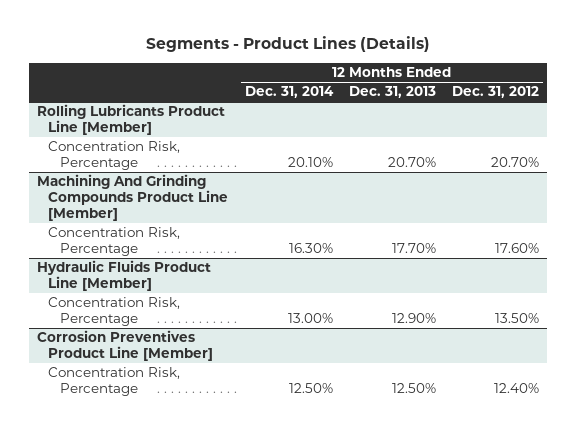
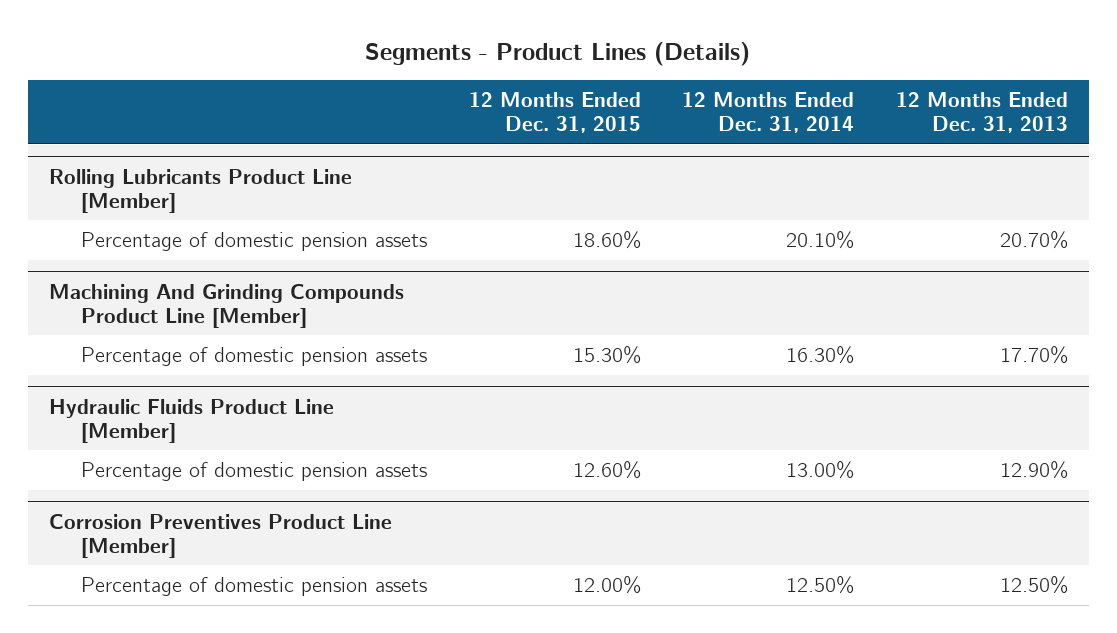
[452,86,540,99] Dec. 31, 2012 -> none
none -> [468,92,641,133] 12 Months Ended Dec. 31, 2015
[48,141,181,171] Concentration Risk, Percentage -> [80,231,427,251] Percentage of domestic pension assets
[48,227,181,257] Concentration Risk, Percentage -> [80,346,427,366] Percentage of domestic pension assets
[48,297,181,327] Concentration Risk, Percentage -> [80,461,427,481] Percentage of domestic pension assets
[48,367,181,397] Concentration Risk, Percentage -> [80,576,427,596] Percentage of domestic pension assets

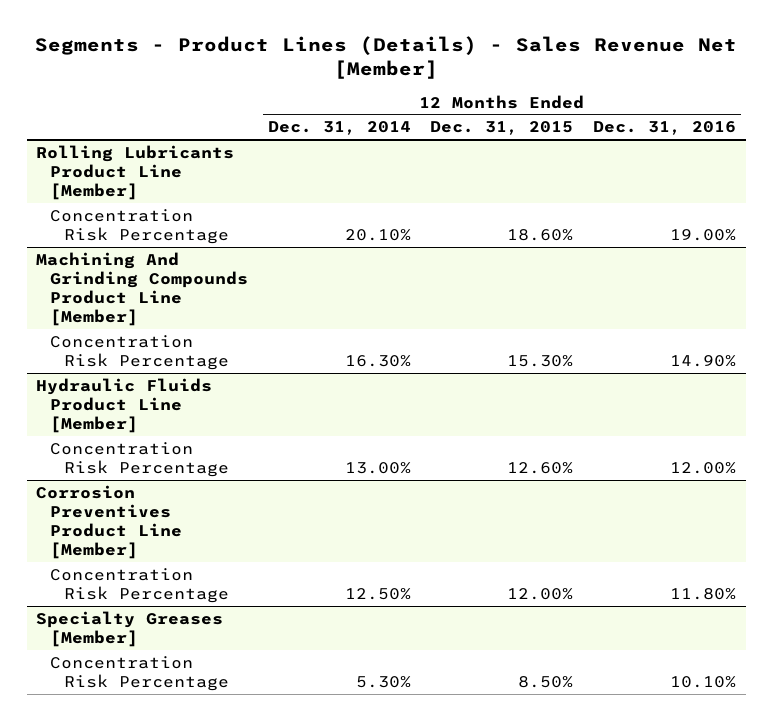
[365,41,751,66] Segments - Product Lines (Details) -> [35,35,738,79] Segments - Product Lines (Details) - Sales Revenue Net [Member]
[896,92,1069,133] 12 Months Ended Dec. 31, 2013 -> none
none -> [592,121,736,136] Dec. 31, 2016
[80,231,427,251] Percentage of domestic pension assets -> [50,208,229,244] Concentration Risk Percentage
[80,346,427,366] Percentage of domestic pension assets -> [50,334,229,370] Concentration Risk Percentage
[80,461,427,481] Percentage of domestic pension assets -> [50,441,229,477] Concentration Risk Percentage
[80,576,427,596] Percentage of domestic pension assets -> [50,567,229,603] Concentration Risk Percentage
none -> [36,610,224,647] Specialty Greases [Member]
none -> [50,655,229,691] Concentration Risk Percentage

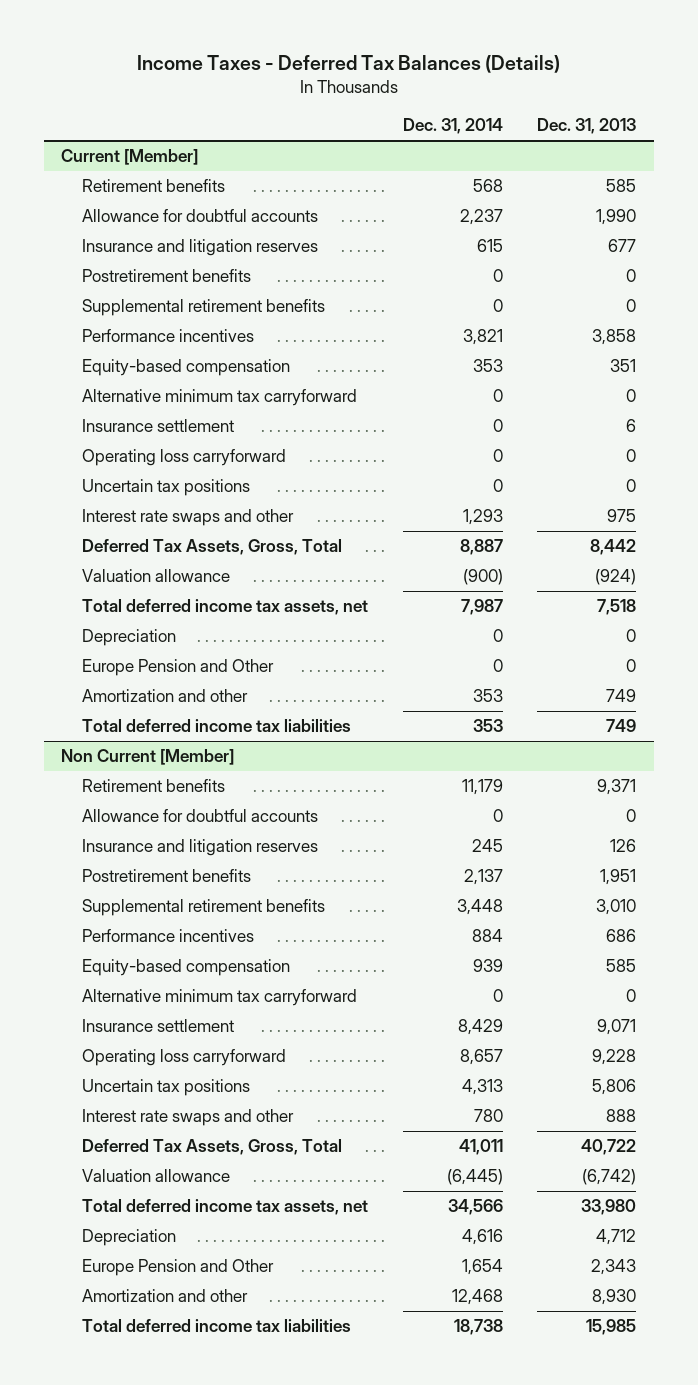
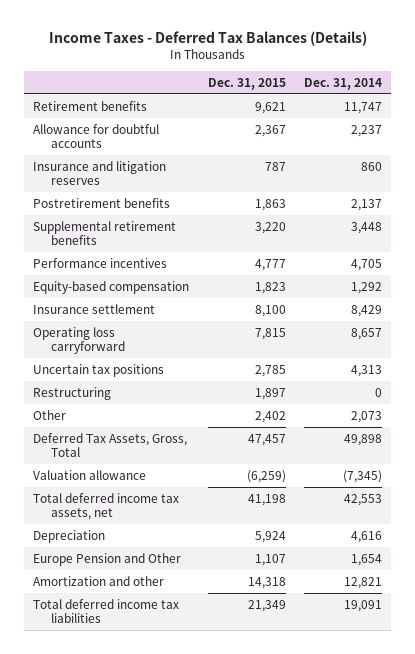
[537,118,637,135] Dec. 31, 2013 -> none
none -> [207,77,286,90] Dec. 31, 2015
[61,149,199,166] Current [Member] -> none
[472,179,503,193] 568 -> [343,101,382,114] 11,747
[81,269,251,283] Postretirement benefits -> none
[81,299,325,317] Supplemental retirement benefits -> none
[81,329,254,343] Performance incentives -> none
[81,359,290,377] Equity-based compensation -> none
[81,389,357,407] Alternative minimum tax carryforward -> none
[81,419,234,433] Insurance settlement -> none
[81,449,286,467] Operating loss carryforward -> none
[81,479,250,497] Uncertain tax positions -> none
[81,509,294,527] Interest rate swaps and other -> none
[81,539,342,556] Deferred Tax Assets, Gross, Total -> none
[81,569,230,583] Valuation allowance -> none
[81,599,368,616] Total deferred income tax assets, net -> none
[81,629,176,647] Depreciation -> none
[81,659,274,677] Europe Pension and Other -> none
[81,689,248,703] Amortization and other -> none
[81,719,351,733] Total deferred income tax liabilities -> none
[61,749,235,766] Non Current [Member] -> none
[81,779,225,793] Retirement benefits -> none
[81,809,318,823] Allowance for doubtful accounts -> none
[81,839,318,857] Insurance and litigation reserves -> none
[476,239,503,253] 615 -> [360,161,382,171] 860
[81,989,357,1007] Alternative minimum tax carryforward -> none
[471,929,503,943] 884 -> [350,258,382,271] 4,705
[472,959,503,973] 939 -> [350,281,382,294] 1,292
none -> [33,386,112,400] Restructuring
[81,1109,294,1127] Interest rate swaps and other -> [33,409,67,420] Other
[473,1109,503,1123] 780 -> [350,410,382,423] 2,073
[458,1139,503,1156] 41,011 -> [343,433,382,446] 49,898
[446,1169,503,1186] (6,445) -> [342,469,382,483] (7,345)
[447,1199,503,1216] 34,566 -> [343,493,382,506] 42,553
[451,1289,503,1306] 12,468 -> [343,576,382,589] 12,821
[453,1319,503,1336] 18,738 -> [343,599,382,612] 19,091

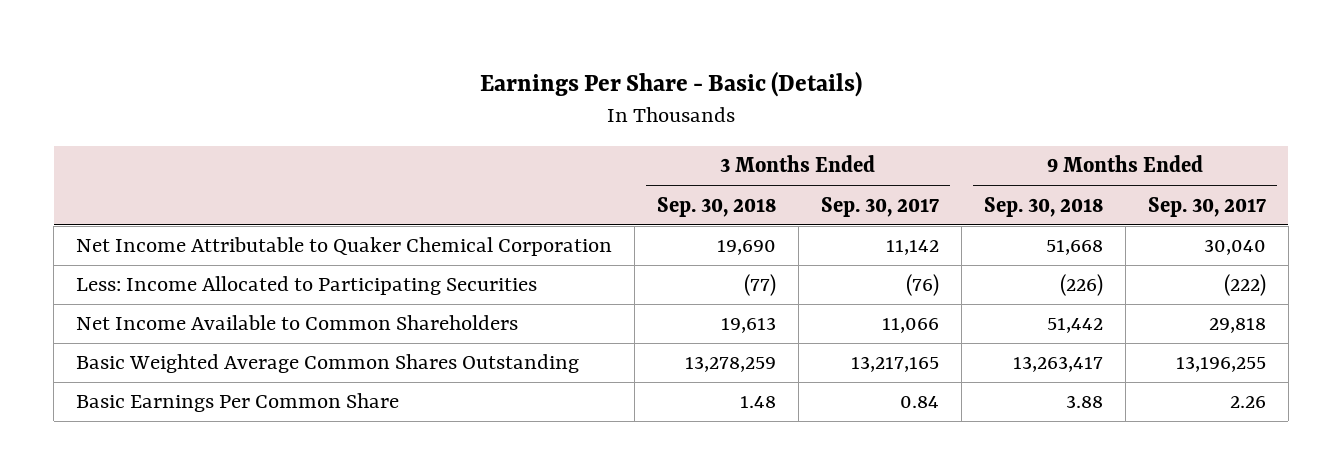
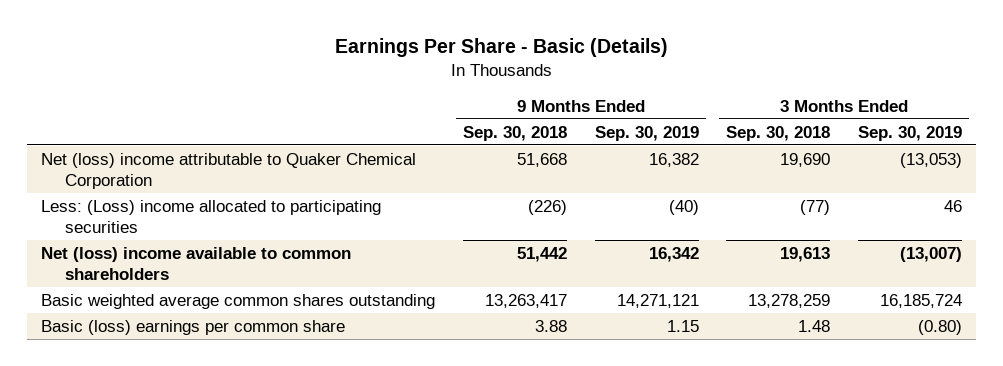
[821,196,940,217] Sep. 30, 2017 -> none
[1147,196,1266,217] Sep. 30, 2017 -> none
none -> [594,125,699,141] Sep. 30, 2019
none -> [858,125,963,141] Sep. 30, 2019
[76,237,613,257] Net Income Attributable to Quaker Chemical Corporation -> [40,152,416,190] Net (loss) income attributable to Quaker Chemical Corporation
[76,276,538,296] Less: Income Allocated to Participating Securities -> [40,199,381,234] Less: (Loss) income allocated to participating securities
[76,315,519,331] Net Income Available to Common Shareholders -> [40,246,351,281] Net (loss) income available to common shareholders
[76,354,580,374] Basic Weighted Average Common Shares Outstanding -> [40,293,435,309] Basic weighted average common shares outstanding
[76,393,400,413] Basic Earnings Per Common Share -> [40,319,345,335] Basic (loss) earnings per common share

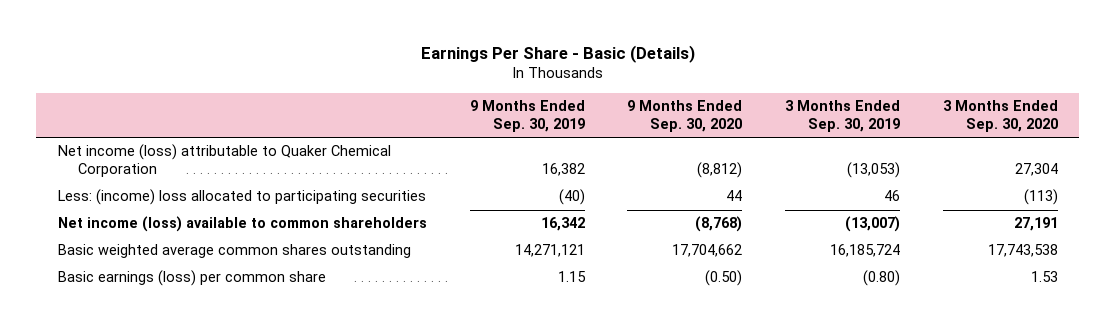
[462,125,567,141] Sep. 30, 2018 -> none
[726,125,831,141] Sep. 30, 2018 -> none
none -> [627,100,743,133] 9 Months Ended Sep. 30, 2020
none -> [942,100,1058,133] 3 Months Ended Sep. 30, 2020
[40,152,416,190] Net (loss) income attributable to Quaker Chemical Corporation -> [57,144,391,178] Net income (loss) attributable to Quaker Chemical Corporation
[40,199,381,234] Less: (Loss) income allocated to participating securities -> [57,189,426,206] Less: (income) loss allocated to participating securities
[40,246,351,281] Net (loss) income available to common shareholders -> [57,216,427,233] Net income (loss) available to common shareholders
[40,319,345,335] Basic (loss) earnings per common share -> [57,270,326,287] Basic earnings (loss) per common share

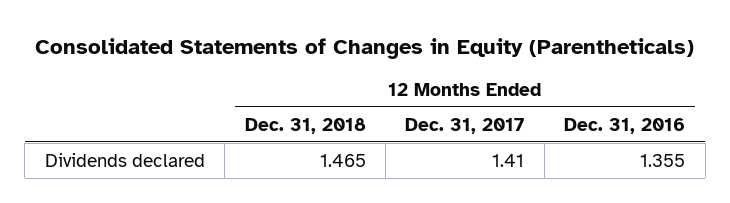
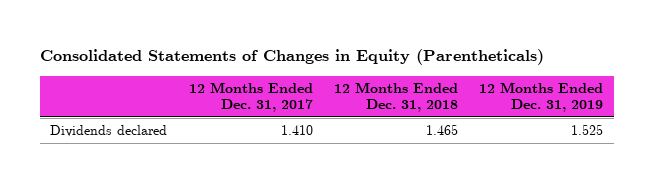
[564,117,686,134] Dec. 31, 2016 -> none
none -> [479,81,604,113] 12 Months Ended Dec. 31, 2019
[492,153,525,167] 1.41 -> [280,125,313,136] 1.410

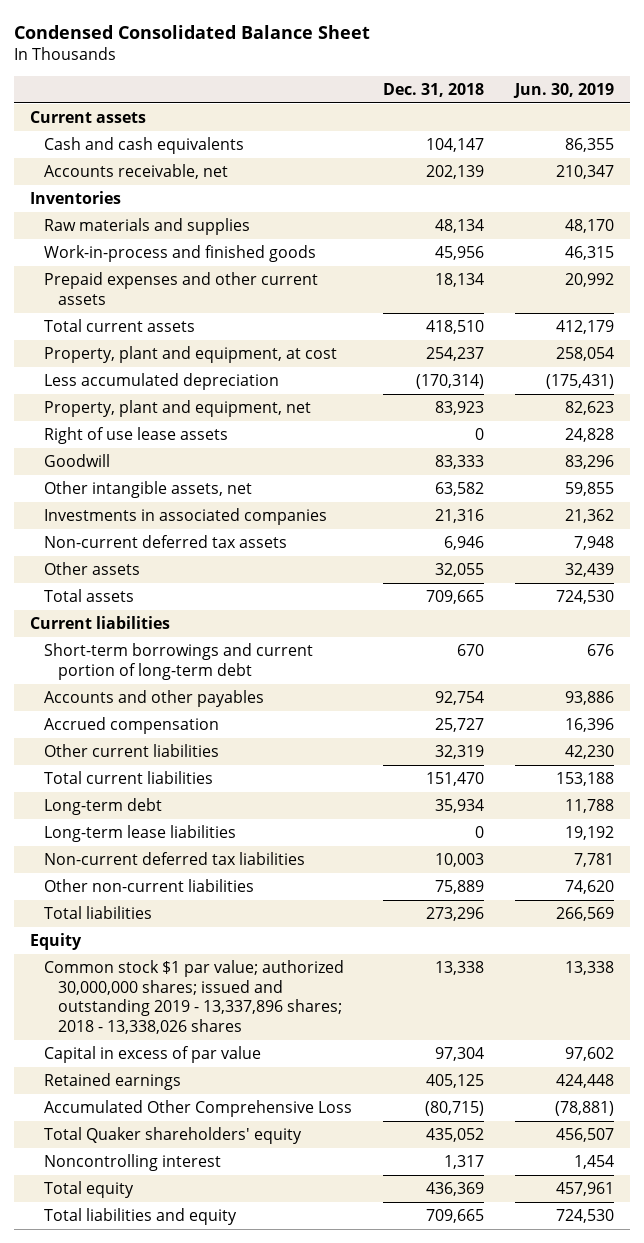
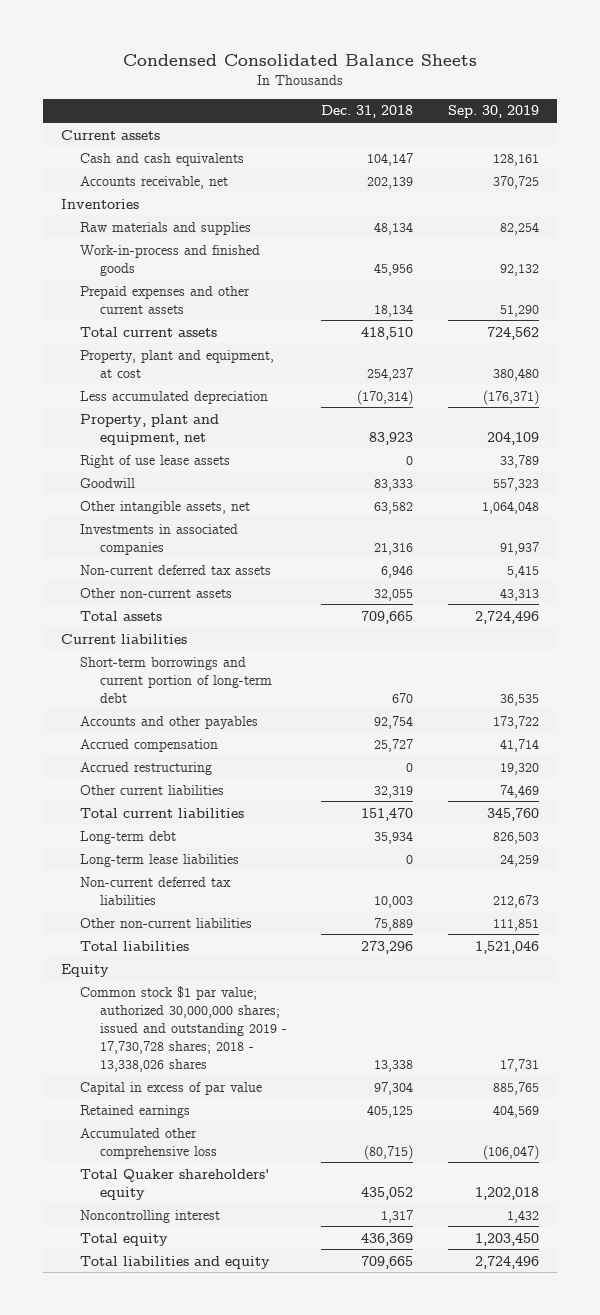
[14,24,371,39] Condensed Consolidated Balance Sheet -> [123,53,478,66] Condensed Consolidated Balance Sheets
[513,82,615,98] Jun. 30, 2019 -> none
none -> [448,105,540,119] Sep. 30, 2019
[43,562,140,576] Other assets -> [80,587,233,598] Other non-current assets
none -> [80,761,213,775] Accrued restructuring
[43,960,344,1034] Common stock $1 par value; authorized 30,000,000 shares; issued and outstanding 2019 - 13,337,896 shares; 2018 - 13,338,026 shares -> [80,985,287,1072] Common stock $1 par value; authorized 30,000,000 shares; issued and outstanding 2019 - 17,730,728 shares; 2018 - 13,338,026 shares
[43,1100,352,1118] Accumulated Other Comprehensive Loss -> [80,1127,217,1159] Accumulated other comprehensive loss

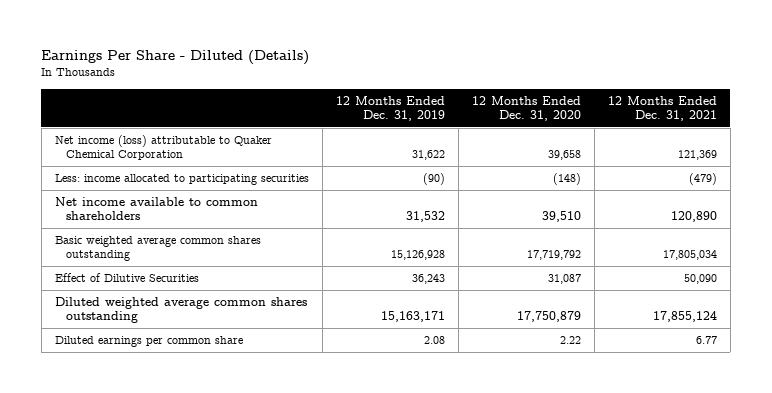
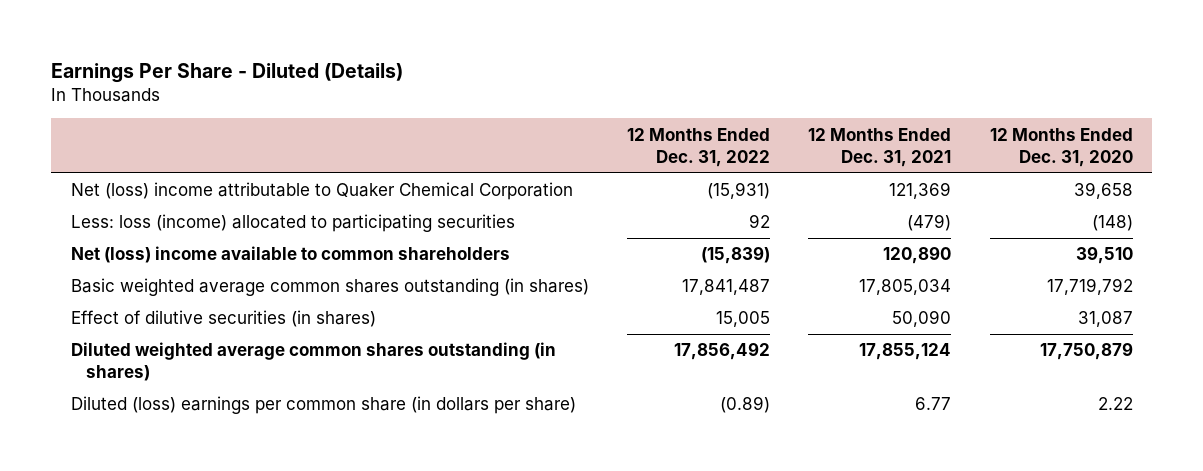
[335,95,445,121] 12 Months Ended Dec. 31, 2019 -> none
none -> [626,127,770,167] 12 Months Ended Dec. 31, 2022
[54,134,272,161] Net income (loss) attributable to Quaker Chemical Corporation -> [70,182,573,201] Net (loss) income attributable to Quaker Chemical Corporation
[54,173,309,185] Less: income allocated to participating securities -> [70,214,515,233] Less: loss (income) allocated to participating securities
[54,196,258,221] Net income available to common shareholders -> [70,246,510,264] Net (loss) income available to common shareholders
[54,235,261,262] Basic weighted average common shares outstanding -> [70,278,589,297] Basic weighted average common shares outstanding (in shares)
[54,272,199,282] Effect of Dilutive Securities -> [70,310,376,328] Effect of dilutive securities (in shares)
[54,296,307,324] Diluted weighted average common shares outstanding -> [70,342,556,382] Diluted weighted average common shares outstanding (in shares)
[54,335,243,347] Diluted earnings per common share -> [70,396,576,415] Diluted (loss) earnings per common share (in dollars per share)

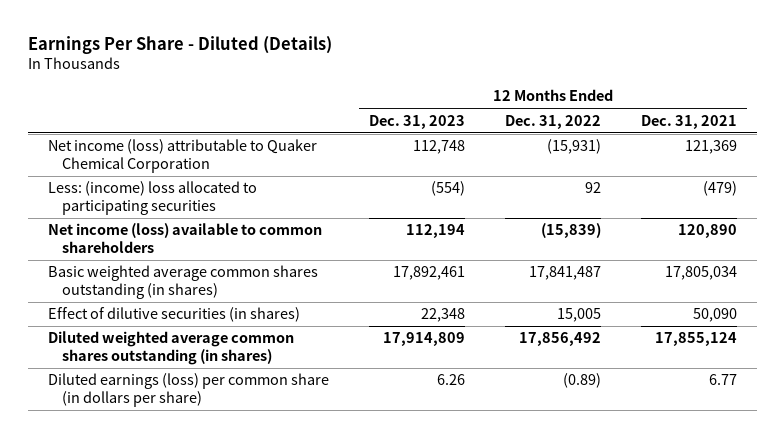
[989,127,1133,167] 12 Months Ended Dec. 31, 2020 -> none
none -> [368,114,465,129] Dec. 31, 2023
[70,182,573,201] Net (loss) income attributable to Quaker Chemical Corporation -> [47,139,317,174] Net income (loss) attributable to Quaker Chemical Corporation
[70,214,515,233] Less: loss (income) allocated to participating securities -> [47,181,257,216] Less: (income) loss allocated to participating securities
[70,246,510,264] Net (loss) income available to common shareholders -> [47,223,322,254] Net income (loss) available to common shareholders
[70,396,576,415] Diluted (loss) earnings per common share (in dollars per share) -> [47,373,329,408] Diluted earnings (loss) per common share (in dollars per share)

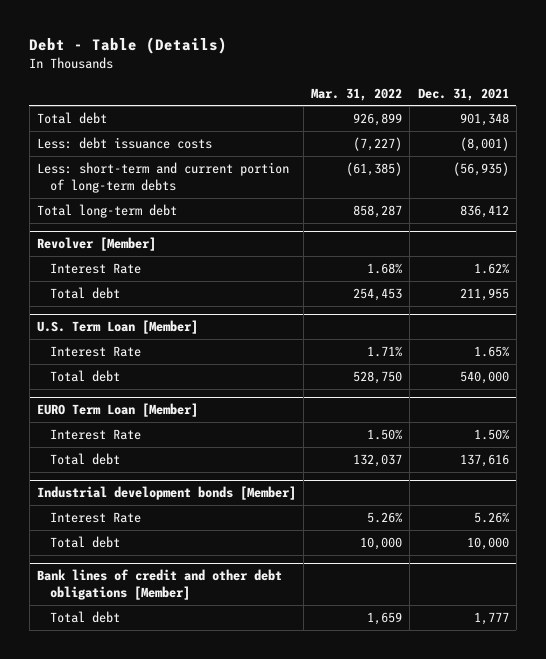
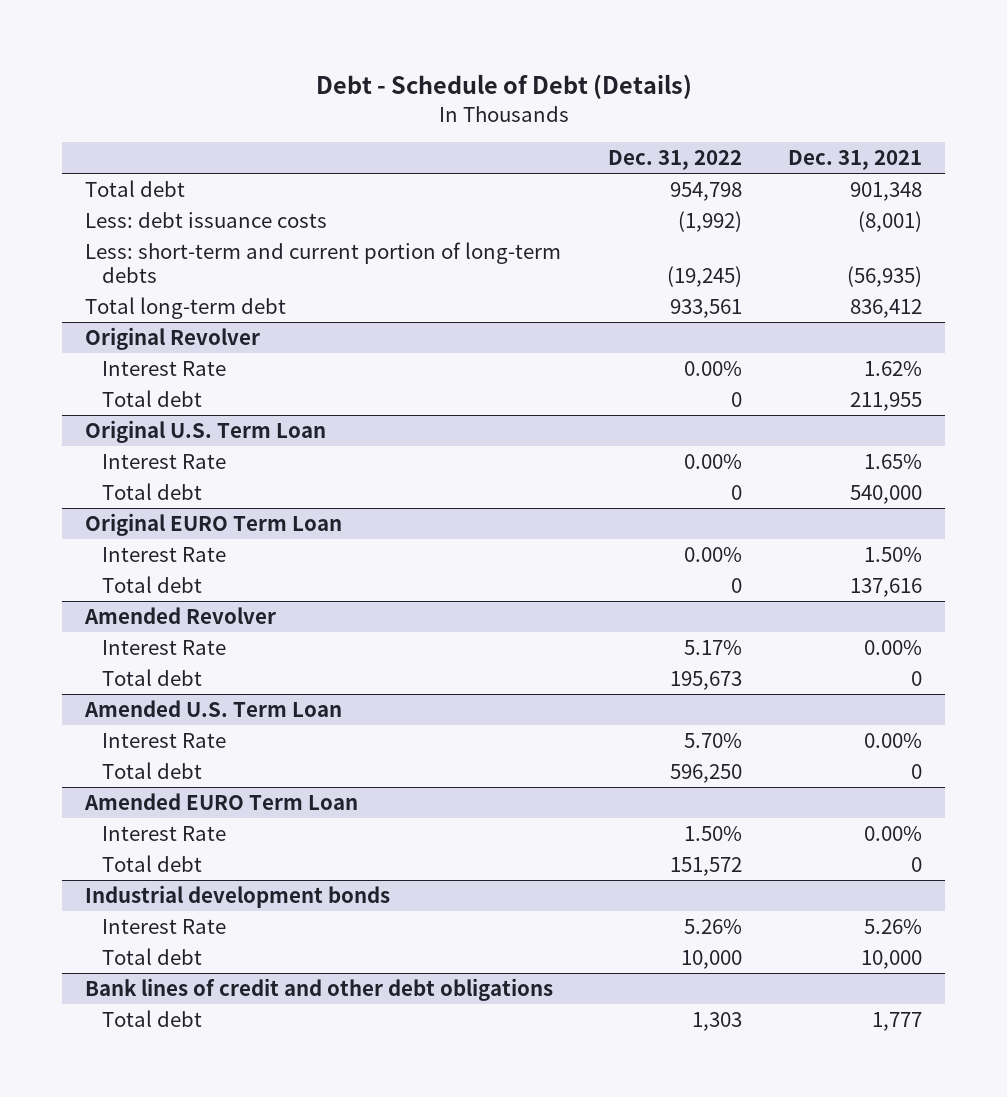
[29,36,228,54] Debt - Table (Details) -> [315,73,692,99] Debt - Schedule of Debt (Details)
[311,87,403,101] Mar. 31, 2022 -> none
none -> [607,150,742,171] Dec. 31, 2022
[36,237,156,252] Revolver [Member] -> [85,326,261,350] Original Revolver
[36,320,198,335] U.S. Term Loan [Member] -> [85,419,327,443] Original U.S. Term Loan
[36,403,198,418] EURO Term Loan [Member] -> [85,512,343,536] Original EURO Term Loan
none -> [84,606,277,624] Amended Revolver
none -> [102,639,227,655] Interest Rate
none -> [102,668,203,686] Total debt
none -> [84,699,343,717] Amended U.S. Term Loan
none -> [102,732,227,748] Interest Rate
none -> [102,761,203,779] Total debt
none -> [84,792,359,810] Amended EURO Term Loan
none -> [102,825,227,841] Interest Rate
none -> [102,854,203,872] Total debt
[36,486,296,501] Industrial development bonds [Member] -> [85,884,391,908] Industrial development bonds
[36,569,282,601] Bank lines of credit and other debt obligations [Member] -> [85,977,554,1001] Bank lines of credit and other debt obligations

